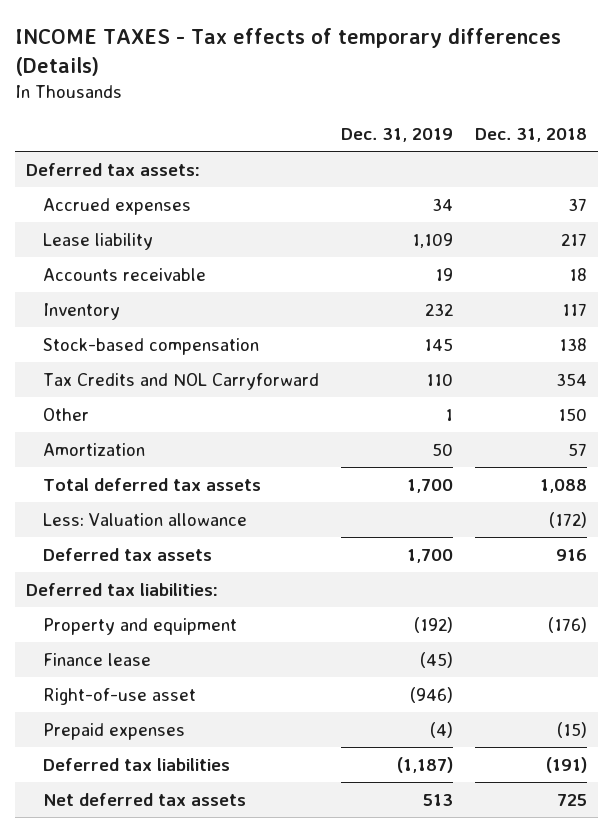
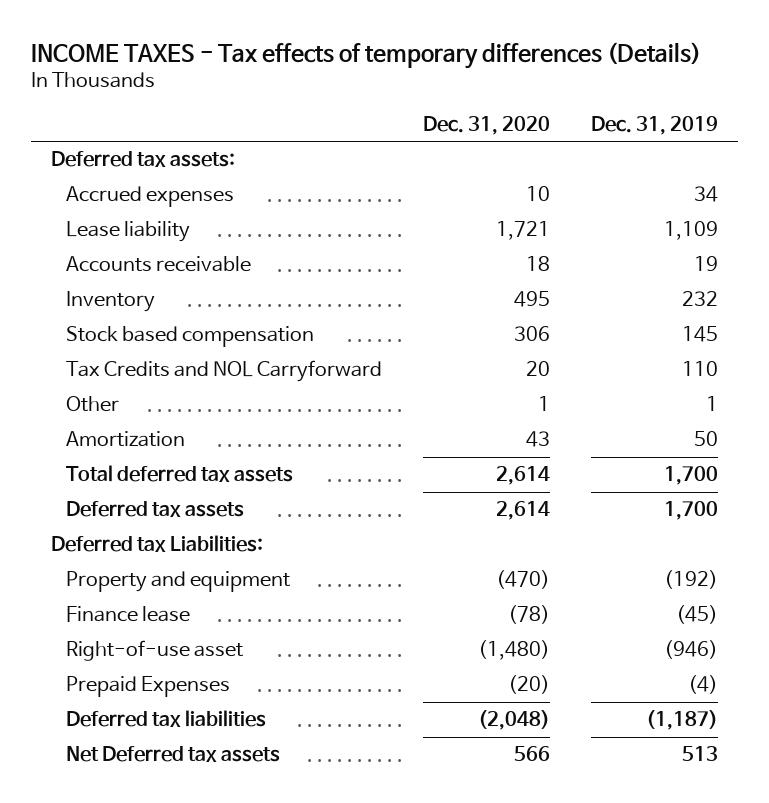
[475,128,588,143] Dec. 31, 2018 -> none
none -> [422,116,550,136] Dec. 31, 2020
[43,337,260,355] Stock-based compensation -> [66,326,315,348] Stock based compensation
[43,512,248,526] Less: Valuation allowance -> none
[26,582,219,596] Deferred tax liabilities: -> [50,535,263,553] Deferred tax Liabilities:
[43,722,186,740] Prepaid expenses -> [66,676,231,698] Prepaid Expenses
[43,792,247,806] Net deferred tax assets -> [66,746,281,763] Net Deferred tax assets

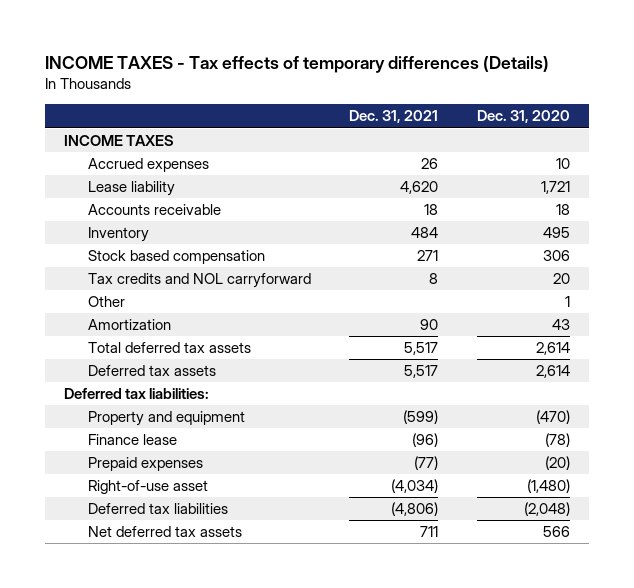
[590,116,718,136] Dec. 31, 2019 -> none
none -> [349,110,439,124] Dec. 31, 2021
[50,151,235,168] Deferred tax assets: -> none
none -> [64,135,175,147] INCOME TAXES
[66,360,383,383] Tax Credits and NOL Carryforward -> [88,273,312,289] Tax credits and NOL carryforward
[50,535,263,553] Deferred tax Liabilities: -> [64,388,210,400] Deferred tax liabilities:
none -> [88,457,204,472] Prepaid expenses
[66,676,231,698] Prepaid Expenses -> none
[66,746,281,763] Net Deferred tax assets -> [88,526,243,538] Net deferred tax assets

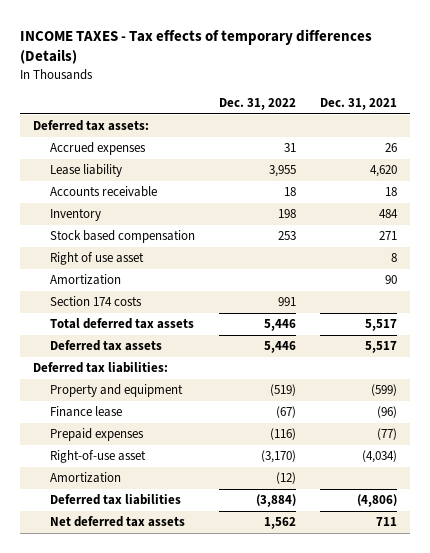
[476,110,570,124] Dec. 31, 2020 -> none
none -> [219,98,297,111] Dec. 31, 2022
[64,135,175,147] INCOME TAXES -> none
none -> [32,120,149,132] Deferred tax assets:
[88,296,126,308] Other -> none
[88,273,312,289] Tax credits and NOL carryforward -> [49,252,144,266] Right of use asset
none -> [49,296,142,307] Section 174 costs
none -> [49,472,121,484] Amortization

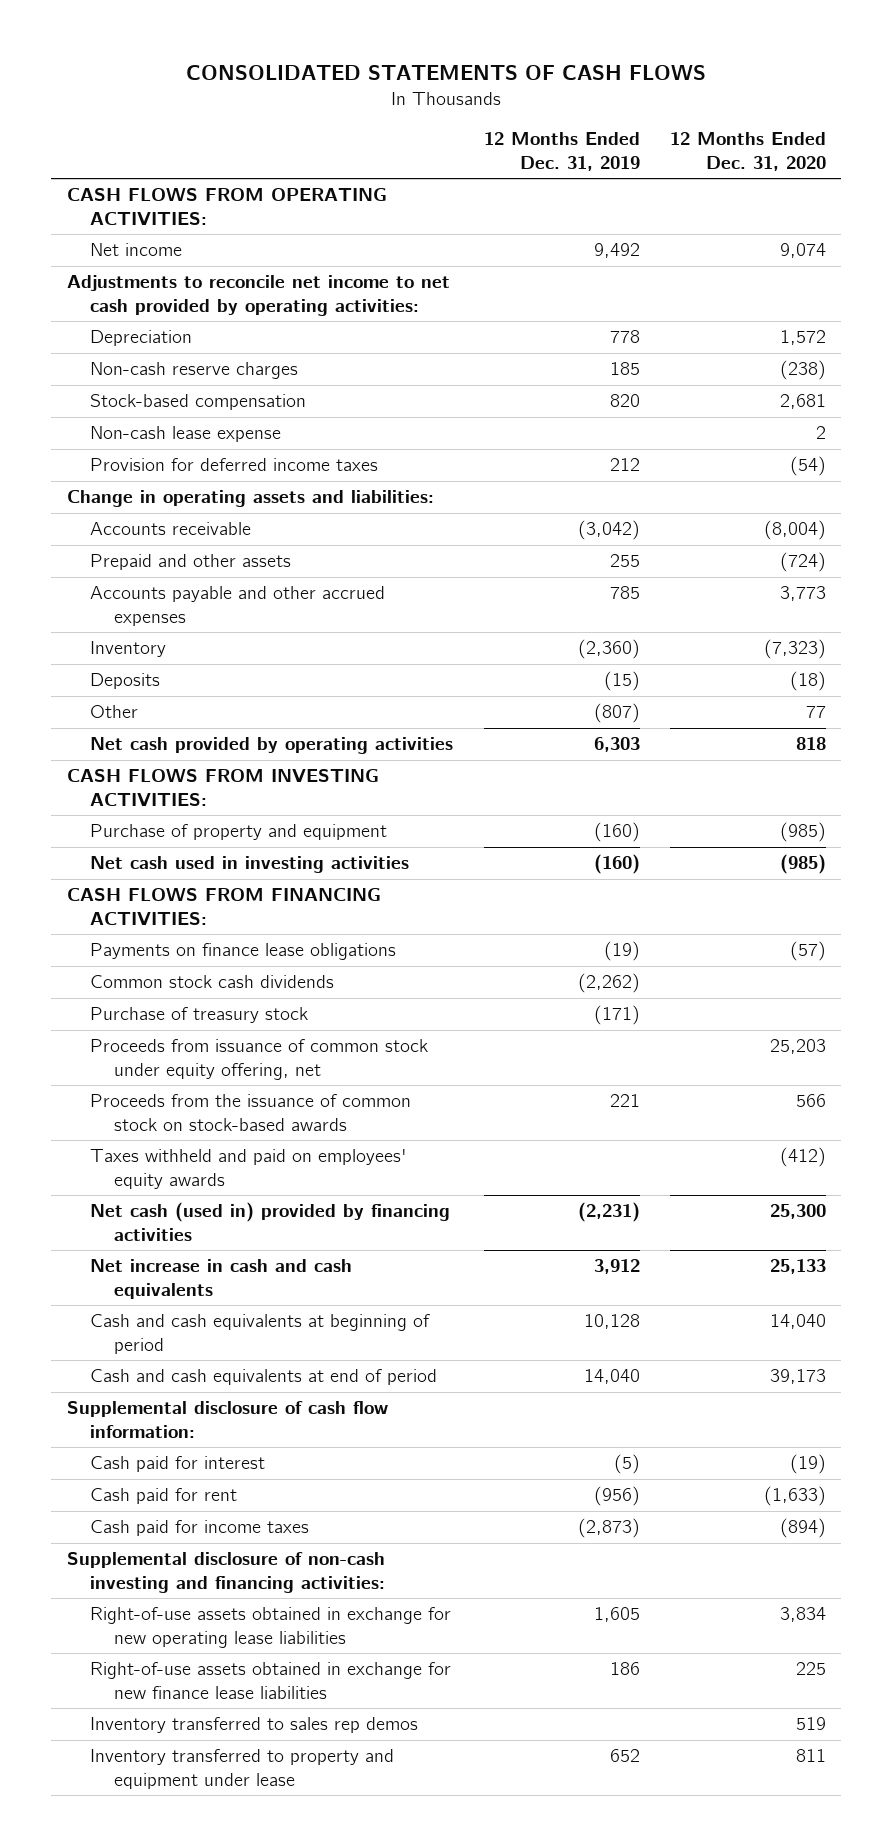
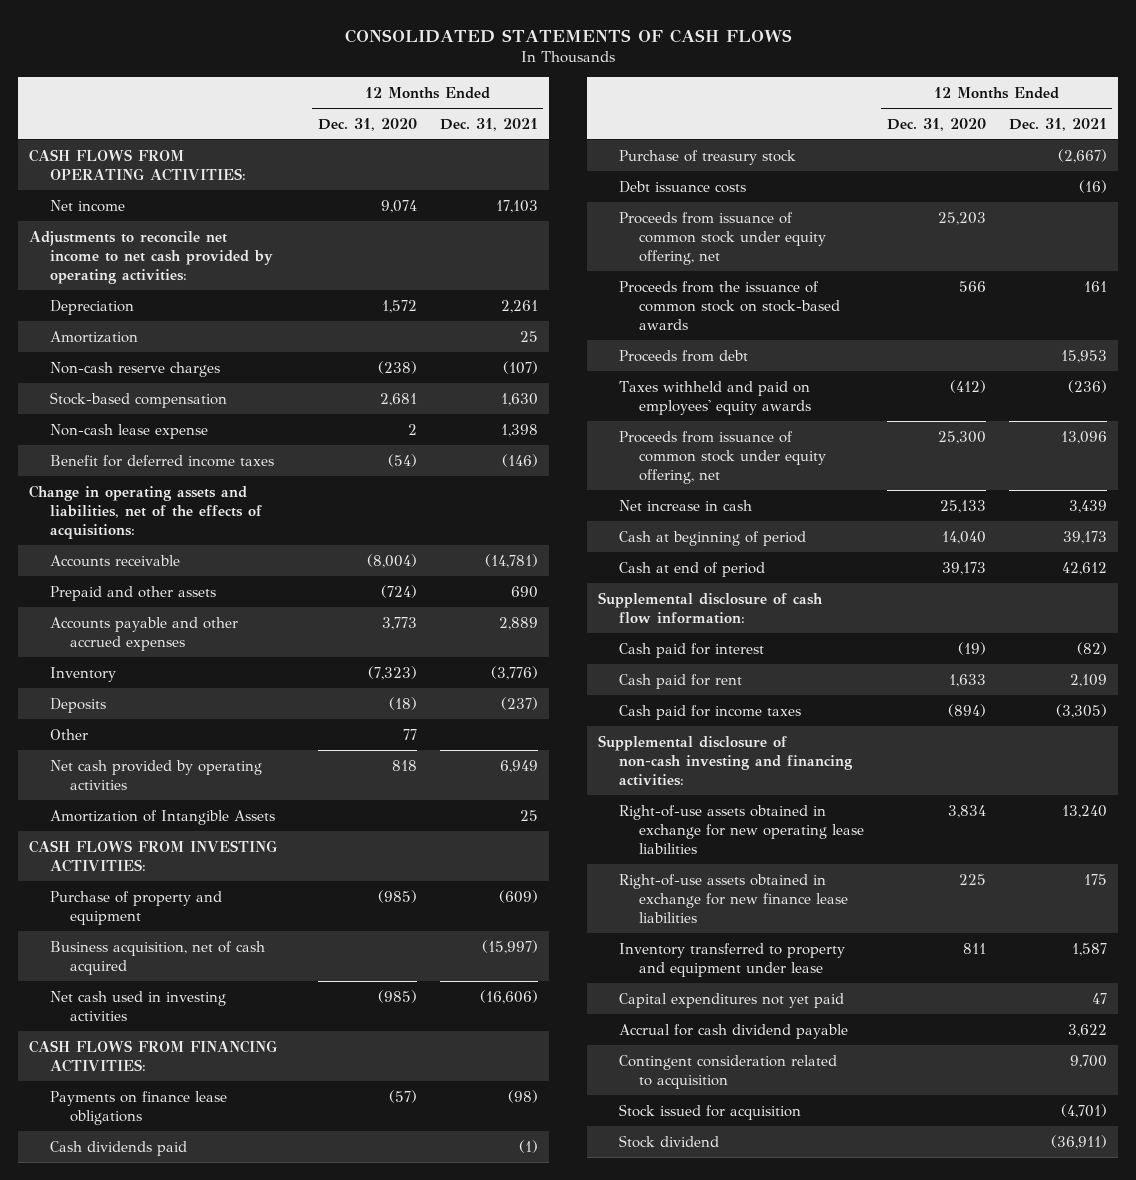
[483,132,640,171] 12 Months Ended Dec. 31, 2019 -> none
none -> [439,117,538,131] Dec. 31, 2021
none -> [49,330,138,343] Amortization
[90,458,379,472] Provision for deferred income taxes -> [49,454,274,467] Benefit for deferred income taxes
[66,490,434,508] Change in operating assets and liabilities: -> [29,484,262,540] Change in operating assets and liabilities, net of the effects of acquisitions:
none -> [49,809,275,825] Amortization of Intangible Assets
none -> [49,940,265,975] Business acquisition, net of cash acquired
[90,975,335,989] Common stock cash dividends -> [49,1140,187,1156] Cash dividends paid
none -> [618,180,746,193] Debt issuance costs
none -> [618,349,748,362] Proceeds from debt
[90,1202,451,1241] Net cash (used in) provided by financing activities -> [618,430,827,485] Proceeds from issuance of common stock under equity offering, net
[90,1259,353,1299] Net increase in cash and cash equivalents -> [618,499,752,511] Net increase in cash
[90,1314,431,1354] Cash and cash equivalents at beginning of period -> [618,530,806,546] Cash at beginning of period
[90,1369,438,1386] Cash and cash equivalents at end of period -> [618,561,765,577] Cash at end of period
[764,1486,827,1507] (1,633) -> [949,673,987,687] 1,633
[90,1717,419,1734] Inventory transferred to sales rep demos -> none
none -> [618,992,844,1008] Capital expenditures not yet paid
none -> [618,1023,848,1039] Accrual for cash dividend payable
none -> [618,1054,837,1089] Contingent consideration related to acquisition
none -> [618,1103,801,1120] Stock issued for acquisition
none -> [618,1134,719,1148] Stock dividend

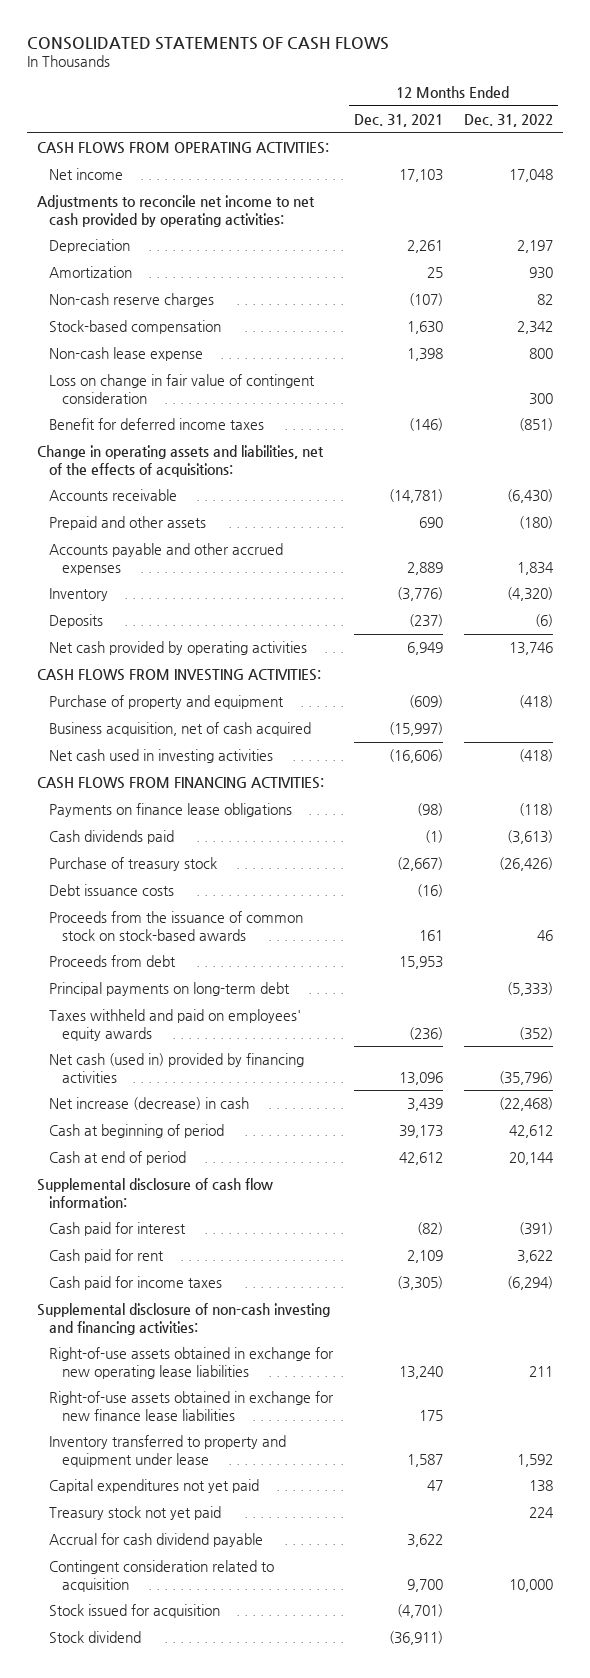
[317,117,417,131] Dec. 31, 2020 -> none
none -> [463,114,553,128] Dec. 31, 2022
none -> [49,374,316,404] Loss on change in fair value of contingent consideration
[49,728,88,740] Other -> none
[49,809,275,825] Amortization of Intangible Assets -> none
[618,211,827,266] Proceeds from issuance of common stock under equity offering, net -> none
none -> [49,982,291,997] Principal payments on long-term debt
[618,430,827,485] Proceeds from issuance of common stock under equity offering, net -> [49,1053,305,1083] Net cash (used in) provided by financing activities
[618,499,752,511] Net increase in cash -> [49,1097,250,1111] Net increase (decrease) in cash
none -> [49,1506,222,1521] Treasury stock not yet paid

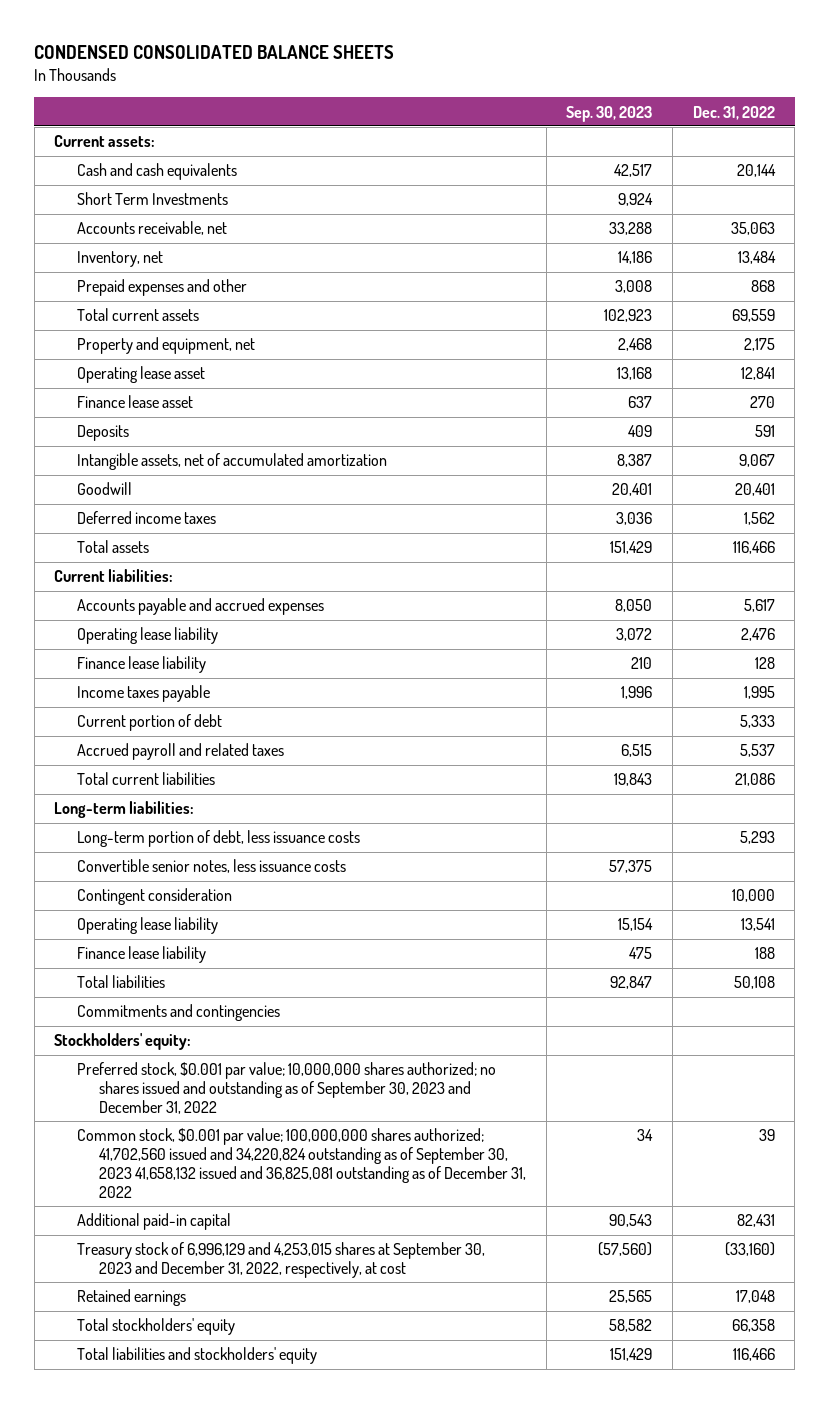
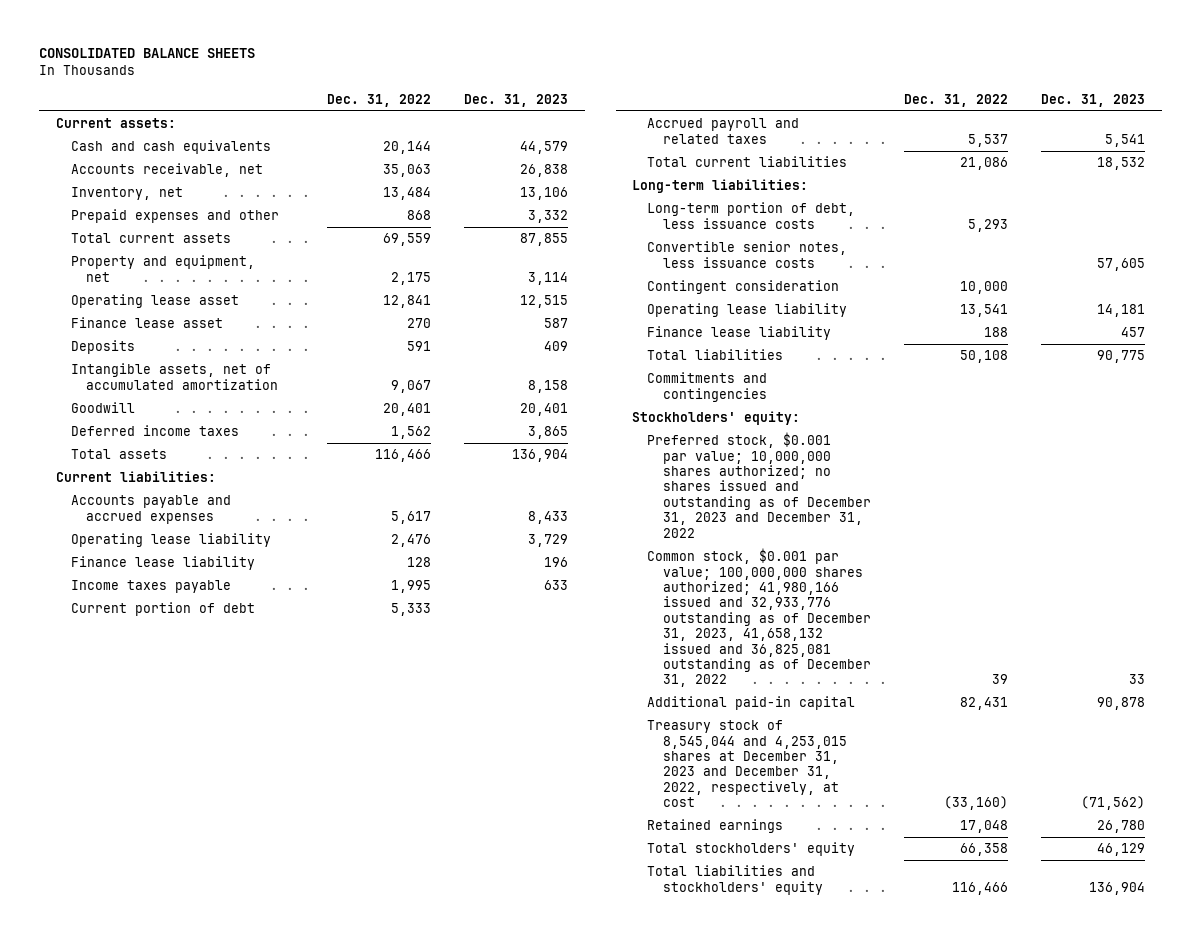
[34,45,395,60] CONDENSED CONSOLIDATED BALANCE SHEETS -> [39,48,256,59] CONSOLIDATED BALANCE SHEETS
[566,105,653,122] Sep. 30, 2023 -> none
none -> [464,93,569,107] Dec. 31, 2023
[76,192,228,206] Short Term Investments -> none
[76,1062,496,1114] Preferred stock, $0.001 par value; 10,000,000 shares authorized; no shares issued and outstanding as of September 30, 2023 and December 31, 2022 -> [647,432,871,538] Preferred stock, $0.001 par value; 10,000,000 shares authorized; no shares issued and outstanding as of December 31, 2023 and December 31, 2022
[76,1128,527,1198] Common stock, $0.001 par value; 100,000,000 shares authorized; 41,702,560 issued and 34,220,824 outstanding as of September 30, 2023 41,658,132 issued and 36,825,081 outstanding as of December 31, 2022 -> [647,548,871,688] Common stock, $0.001 par value; 100,000,000 shares authorized; 41,980,166 issued and 32,933,776 outstanding as of December 31, 2023, 41,658,132 issued and 36,825,081 outstanding as of December 31, 2022
[76,1242,485,1279] Treasury stock of 6,996,129 and 4,253,015 shares at September 30, 2023 and December 31, 2022, respectively, at cost -> [647,720,847,808] Treasury stock of 8,545,044 and 4,253,015 shares at December 31, 2023 and December 31, 2022, respectively, at cost

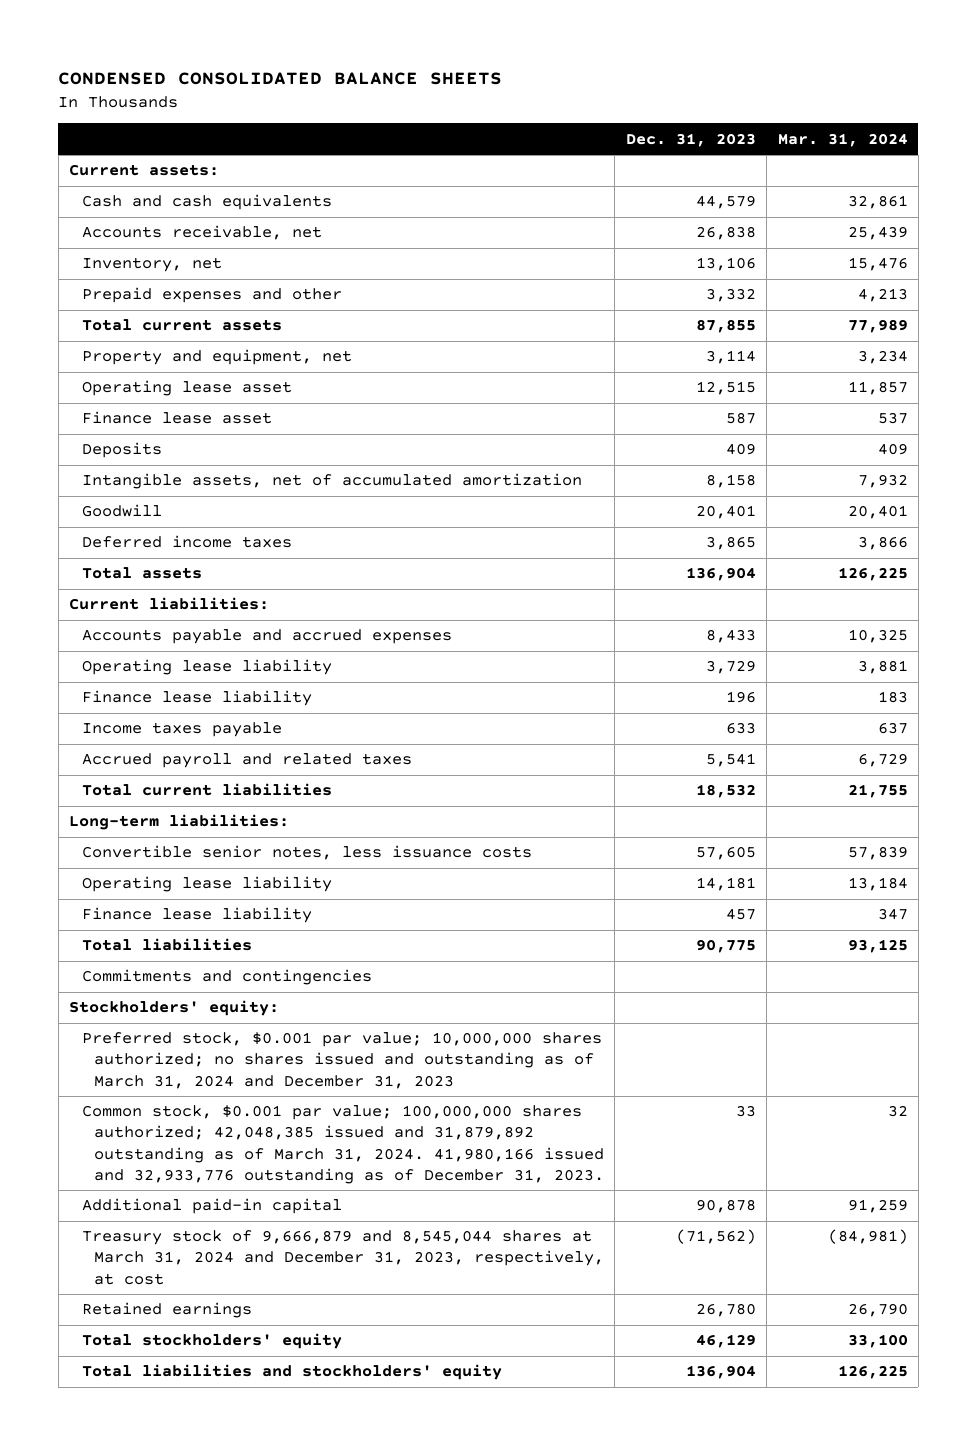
[39,48,256,59] CONSOLIDATED BALANCE SHEETS -> [58,72,503,86] CONDENSED CONSOLIDATED BALANCE SHEETS
[327,93,432,107] Dec. 31, 2022 -> none
none -> [777,132,908,147] Mar. 31, 2024
[70,602,255,617] Current portion of debt -> none
[647,202,856,229] Long-term portion of debt, less issuance costs -> none
[647,280,840,295] Contingent consideration -> none
[647,432,871,538] Preferred stock, $0.001 par value; 10,000,000 shares authorized; no shares issued and outstanding as of December 31, 2023 and December 31, 2022 -> [81,1032,602,1089] Preferred stock, $0.001 par value; 10,000,000 shares authorized; no shares issued and outstanding as of March 31, 2024 and December 31, 2023
[647,548,871,688] Common stock, $0.001 par value; 100,000,000 shares authorized; 41,980,166 issued and 32,933,776 outstanding as of December 31, 2023, 41,658,132 issued and 36,825,081 outstanding as of December 31, 2022 -> [81,1105,605,1184] Common stock, $0.001 par value; 100,000,000 shares authorized; 42,048,385 issued and 31,879,892 outstanding as of March 31, 2024. 41,980,166 issued and 32,933,776 outstanding as of December 31, 2023.
[647,720,847,808] Treasury stock of 8,545,044 and 4,253,015 shares at December 31, 2023 and December 31, 2022, respectively, at cost -> [81,1230,605,1285] Treasury stock of 9,666,879 and 8,545,044 shares at March 31, 2024 and December 31, 2023, respectively, at cost

